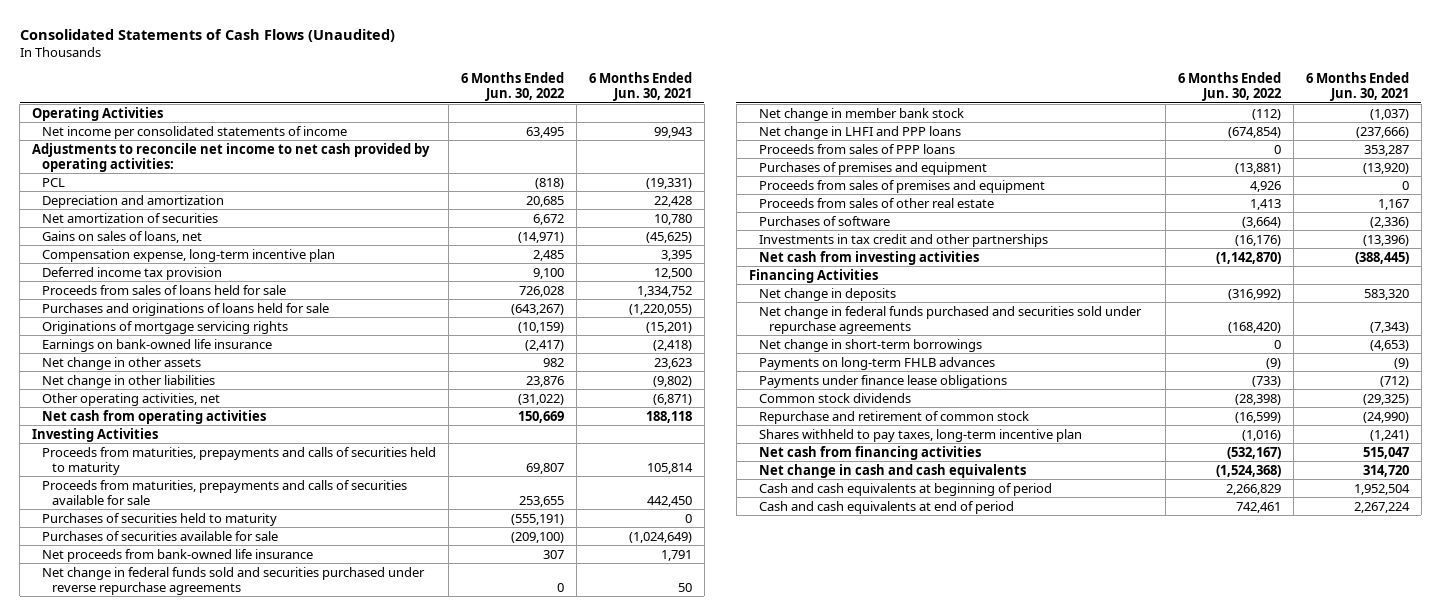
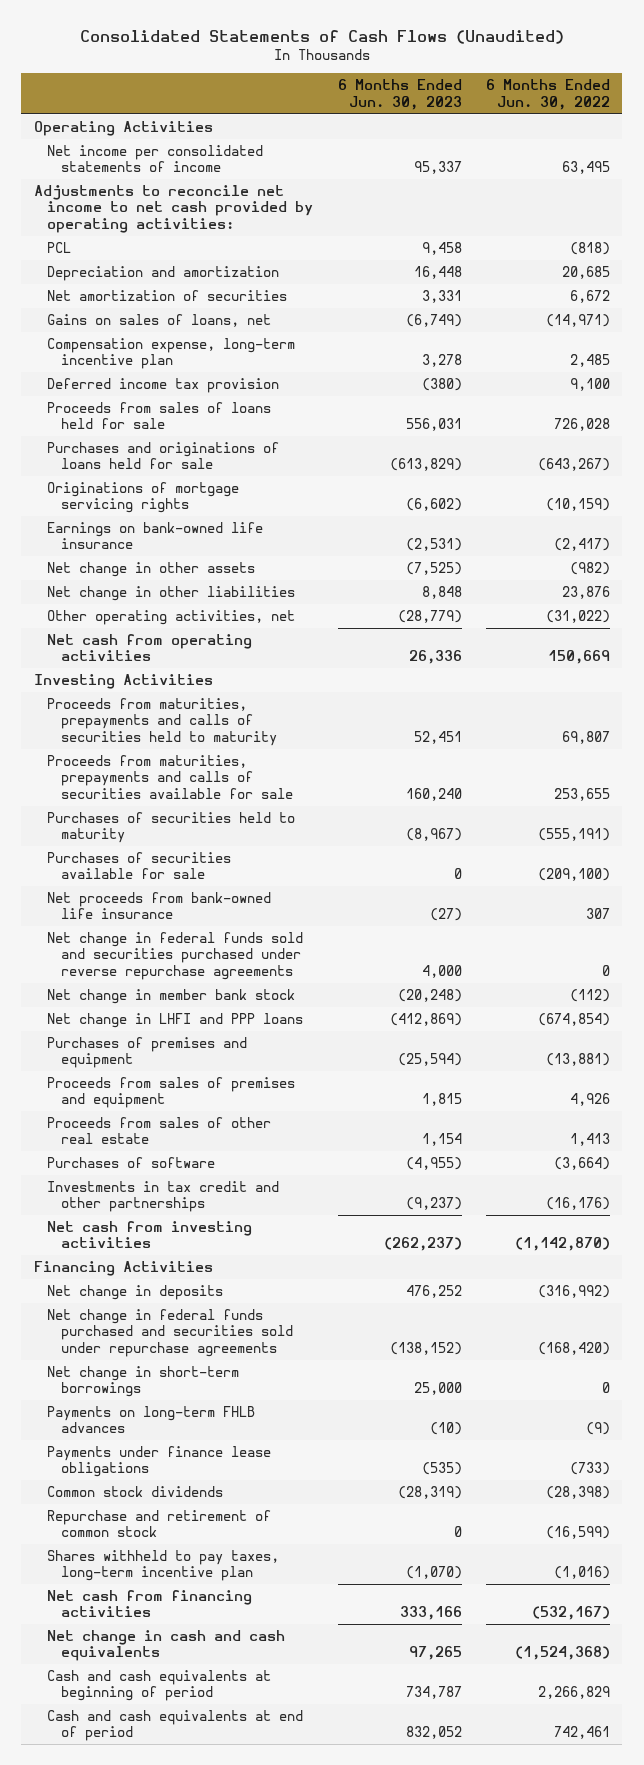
[588,72,692,102] 6 Months Ended Jun. 30, 2021 -> none
none -> [337,79,462,110] 6 Months Ended Jun. 30, 2023
[543,357,565,367] 982 -> [570,561,611,575] (982)
[758,143,955,154] Proceeds from sales of PPP loans -> none

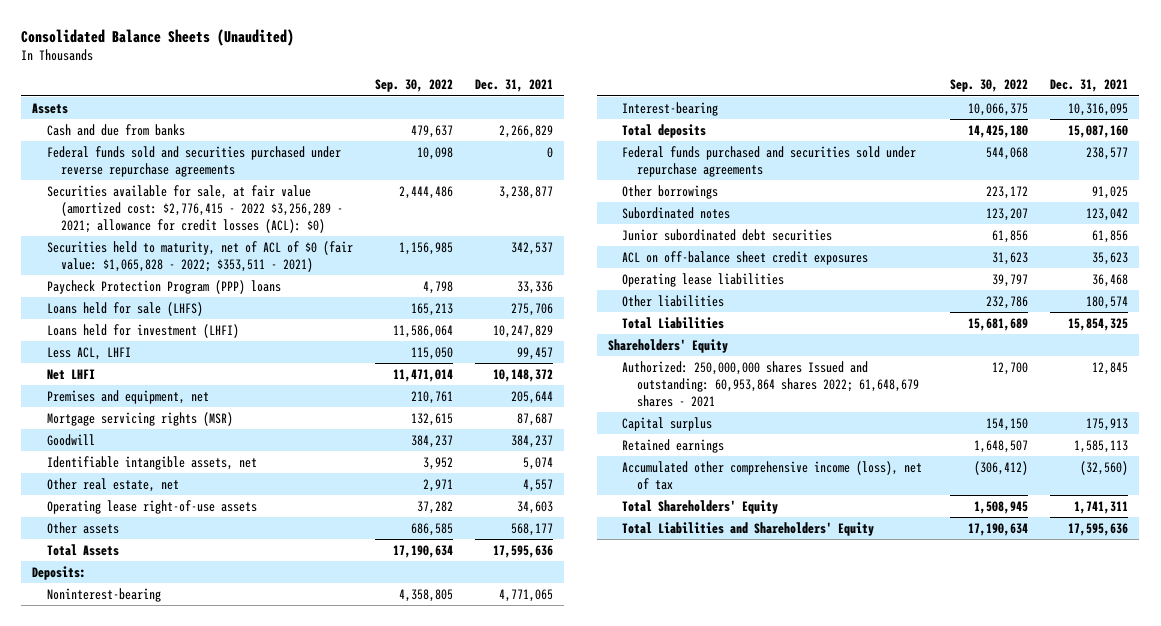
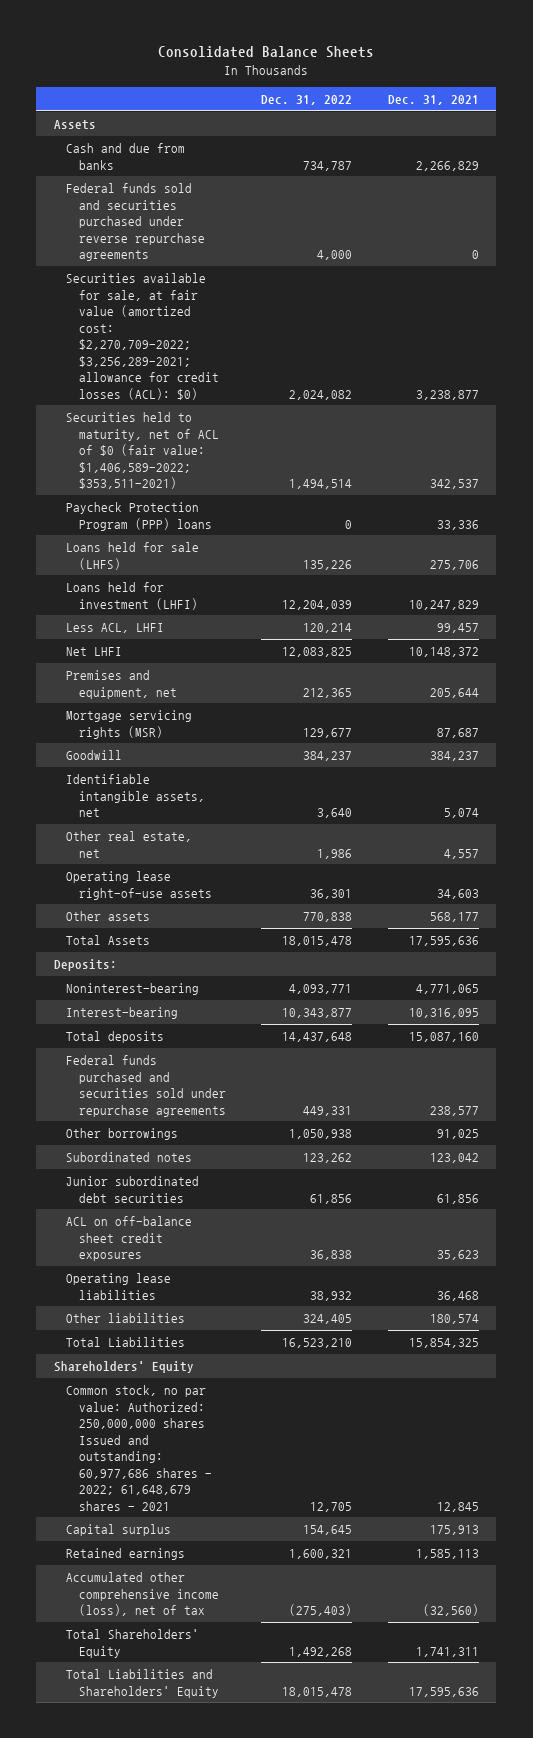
[21,29,295,47] Consolidated Balance Sheets (Unaudited) -> [158,46,375,59] Consolidated Balance Sheets
[374,79,453,93] Sep. 30, 2022 -> none
none -> [261,95,353,106] Dec. 31, 2022
[46,184,343,233] Securities available for sale, at fair value (amortized cost: $2,776,415 - 2022 $3,256,289 - 2021; allowance for credit losses (ACL): $0) -> [66,273,219,400] Securities available for sale, at fair value (amortized cost: $2,270,709-2022; $3,256,289-2021; allowance for credit losses (ACL): $0)
[46,240,353,272] Securities held to maturity, net of ACL of $0 (fair value: $1,065,828 - 2022; $353,511 - 2021) -> [66,412,219,490] Securities held to maturity, net of ACL of $0 (fair value: $1,406,589-2022; $353,511-2021)
[622,360,919,407] Authorized: 250,000,000 shares Issued and outstanding: 60,953,864 shares 2022; 61,648,679 shares - 2021 -> [66,1385,212,1511] Common stock, no par value: Authorized: 250,000,000 shares Issued and outstanding: 60,977,686 shares - 2022; 61,648,679 shares - 2021

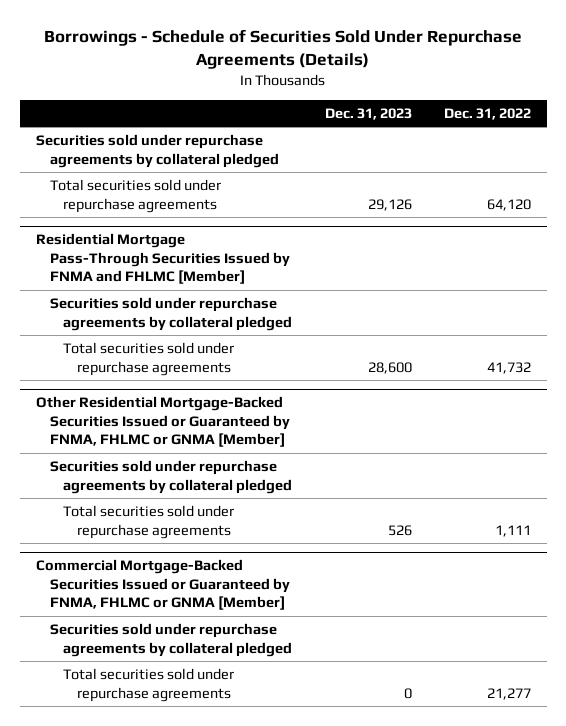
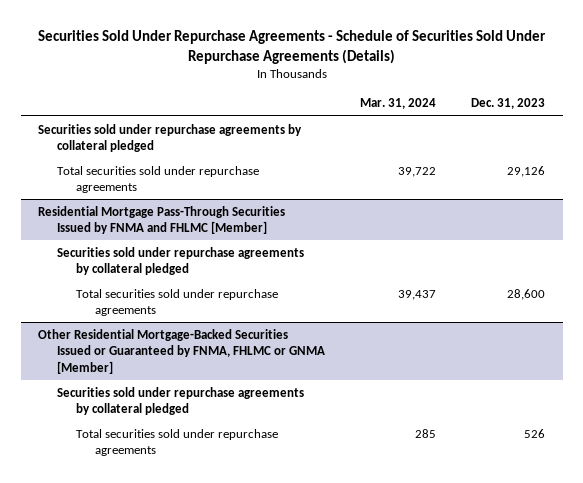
[44,29,523,70] Borrowings - Schedule of Securities Sold Under Repurchase Agreements (Details) -> [37,29,546,64] Securities Sold Under Repurchase Agreements - Schedule of Securities Sold Under Repurchase Agreements (Details)
[443,107,531,120] Dec. 31, 2022 -> none
none -> [360,98,437,110] Mar. 31, 2024
[35,559,290,611] Commercial Mortgage-Backed Securities Issued or Guaranteed by FNMA, FHLMC or GNMA [Member] -> none
[49,623,293,657] Securities sold under repurchase agreements by collateral pledged -> none
[63,668,235,702] Total securities sold under repurchase agreements -> none

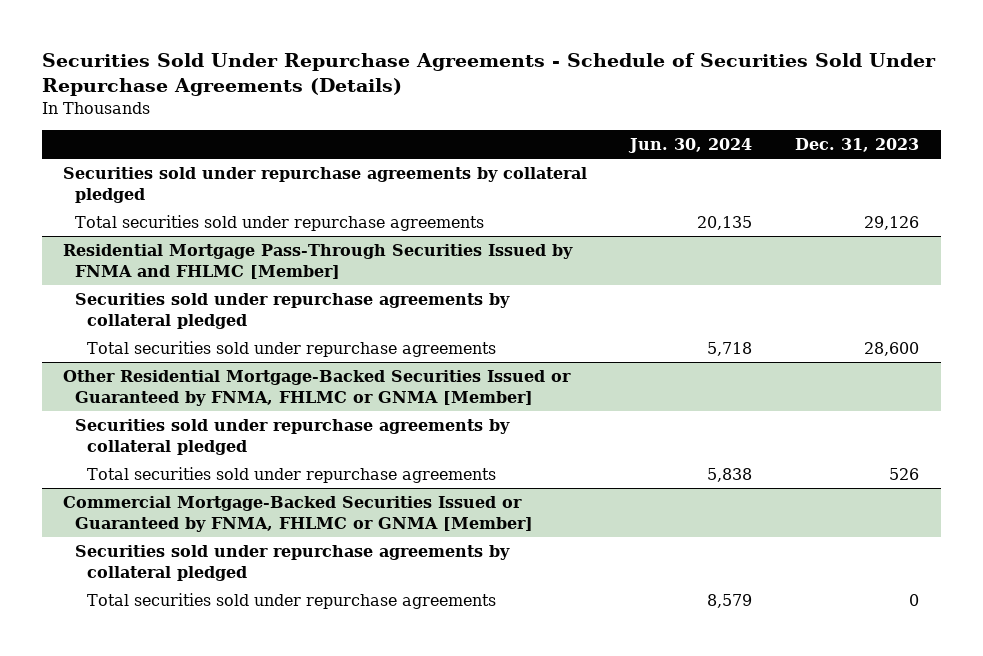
[360,98,437,110] Mar. 31, 2024 -> none
none -> [628,138,753,154] Jun. 30, 2024
none -> [63,496,534,532] Commercial Mortgage-Backed Securities Issued or Guaranteed by FNMA, FHLMC or GNMA [Member]
none -> [75,545,511,581] Securities sold under repurchase agreements by collateral pledged
none -> [87,593,497,610] Total securities sold under repurchase agreements

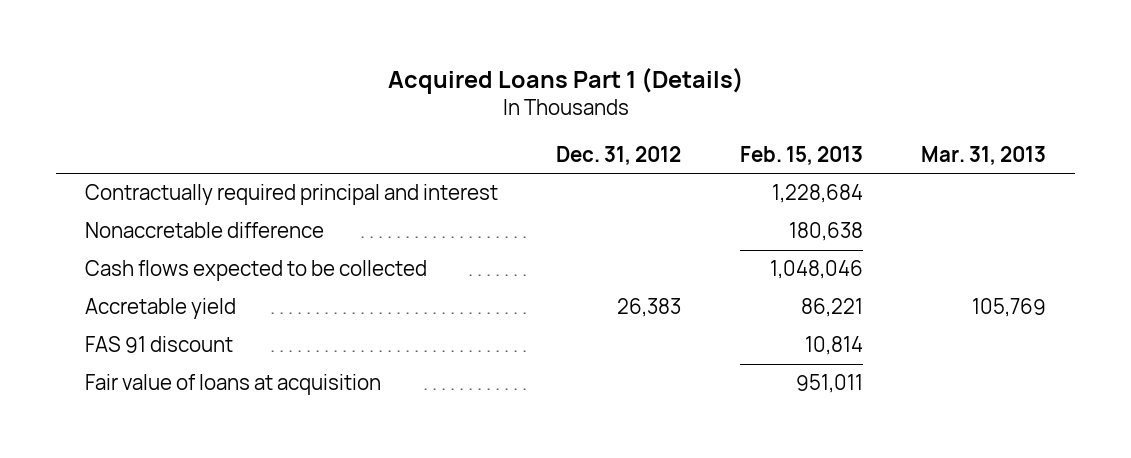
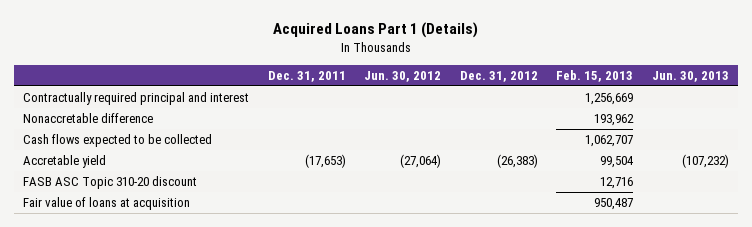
[921,145,1047,165] Mar. 31, 2013 -> none
none -> [267,70,346,82] Dec. 31, 2011
none -> [364,70,442,82] Jun. 30, 2012
none -> [651,70,729,82] Jun. 30, 2013
[85,336,234,354] FAS 91 discount -> none
[771,184,863,204] 1,228,684 -> [585,93,634,106] 1,256,669
[788,222,863,242] 180,638 -> [594,114,635,127] 193,962
[769,260,863,280] 1,048,046 -> [585,135,634,148] 1,062,707
[617,298,682,318] 26,383 -> [496,154,538,169] (26,383)
[800,298,863,318] 86,221 -> [600,156,635,169] 99,504
none -> [23,176,198,190] FASB ASC Topic 310-20 discount
[795,374,863,394] 951,011 -> [594,198,634,211] 950,487

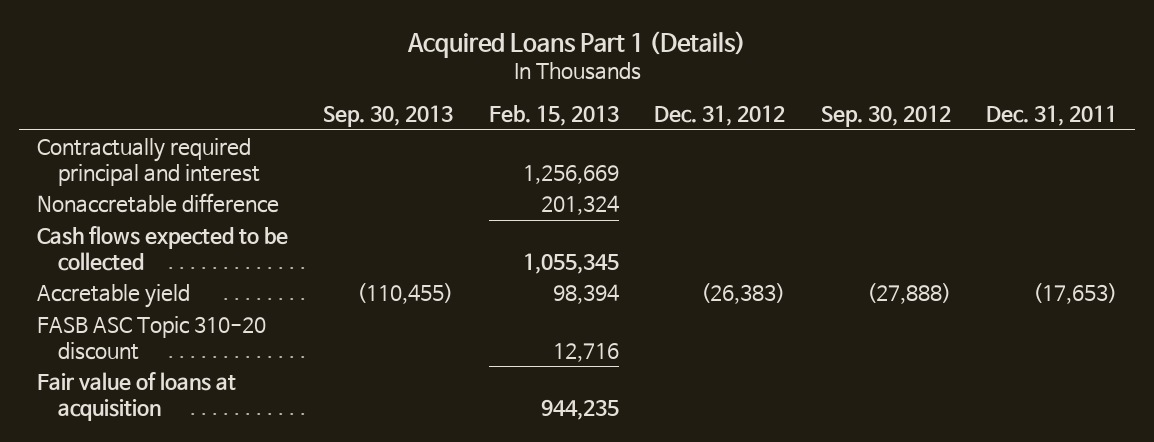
[364,70,442,82] Jun. 30, 2012 -> none
[651,70,729,82] Jun. 30, 2013 -> none
none -> [323,105,454,128] Sep. 30, 2013
none -> [820,105,951,128] Sep. 30, 2012
[594,114,635,127] 193,962 -> [540,195,619,216] 201,324
[585,135,634,148] 1,062,707 -> [522,252,619,274] 1,055,345
[600,156,635,169] 99,504 -> [552,284,619,305] 98,394
[594,198,634,211] 950,487 -> [540,398,619,420] 944,235

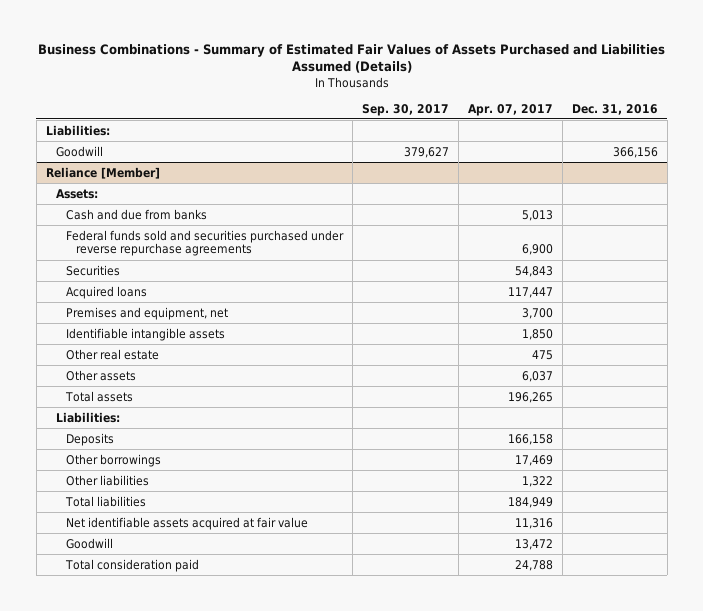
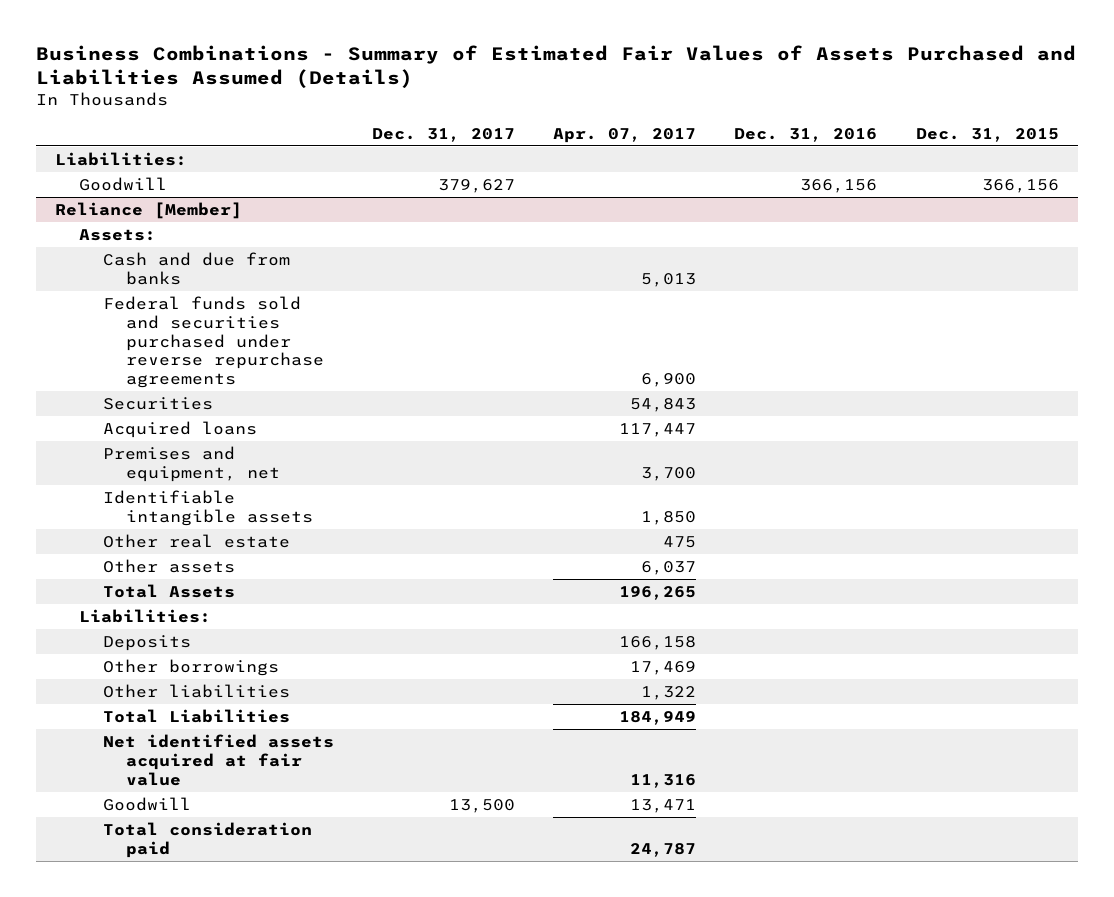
[361,103,449,116] Sep. 30, 2017 -> none
none -> [371,127,515,142] Dec. 31, 2017
none -> [915,127,1059,142] Dec. 31, 2015
[64,390,133,402] Total assets -> [102,584,235,599] Total Assets
[64,495,146,507] Total liabilities -> [102,709,290,724] Total Liabilities
[65,516,308,530] Net identifiable assets acquired at fair value -> [102,734,334,786] Net identified assets acquired at fair value
[514,538,553,550] 13,472 -> [630,799,697,814] 13,471
[514,559,553,571] 24,788 -> [630,842,697,857] 24,787

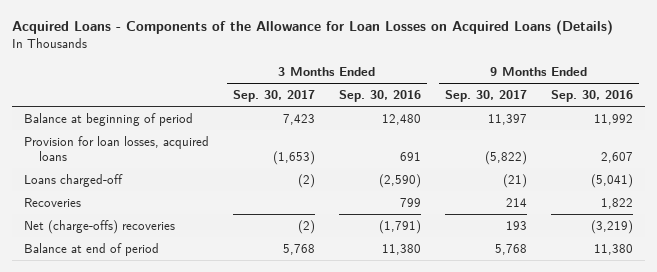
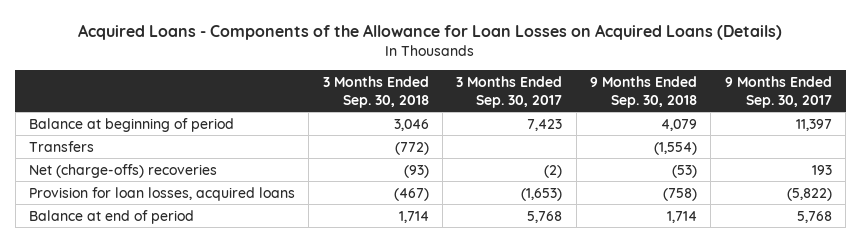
[338,90,421,103] Sep. 30, 2016 -> none
[550,90,633,103] Sep. 30, 2016 -> none
none -> [322,76,429,108] 3 Months Ended Sep. 30, 2018
none -> [590,76,698,108] 9 Months Ended Sep. 30, 2018
[24,173,124,187] Loans charged-off -> none
[24,197,82,207] Recoveries -> none
none -> [29,140,95,152] Transfers
[24,135,210,161] Provision for loan losses, acquired loans -> [29,186,296,201] Provision for loan losses, acquired loans

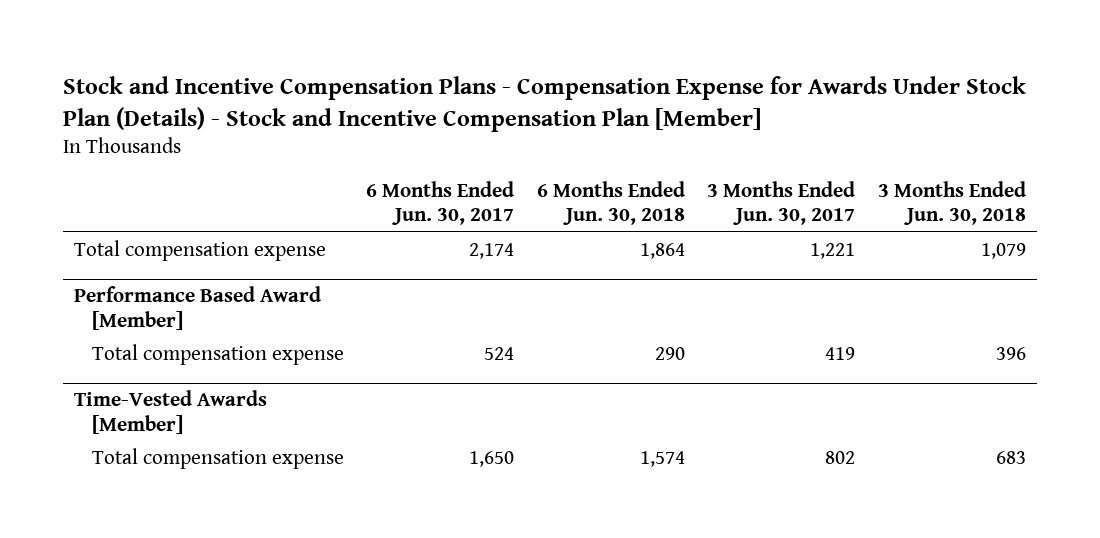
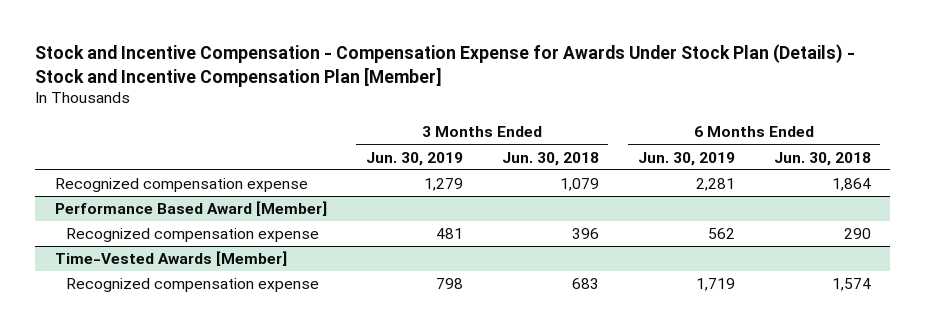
[62,76,1026,132] Stock and Incentive Compensation Plans - Compensation Expense for Awards Under Stock Plan (Details) - Stock and Incentive Compensation Plan [Member] -> [35,43,856,87] Stock and Incentive Compensation - Compensation Expense for Awards Under Stock Plan (Details) - Stock and Incentive Compensation Plan [Member]
[366,180,515,225] 6 Months Ended Jun. 30, 2017 -> none
[707,180,856,225] 3 Months Ended Jun. 30, 2017 -> none
none -> [365,151,463,166] Jun. 30, 2019
none -> [637,151,735,166] Jun. 30, 2019
[74,240,327,262] Total compensation expense -> [54,178,308,193] Recognized compensation expense
[91,344,344,366] Total compensation expense -> [65,228,319,243] Recognized compensation expense
[91,448,344,470] Total compensation expense -> [65,278,319,293] Recognized compensation expense

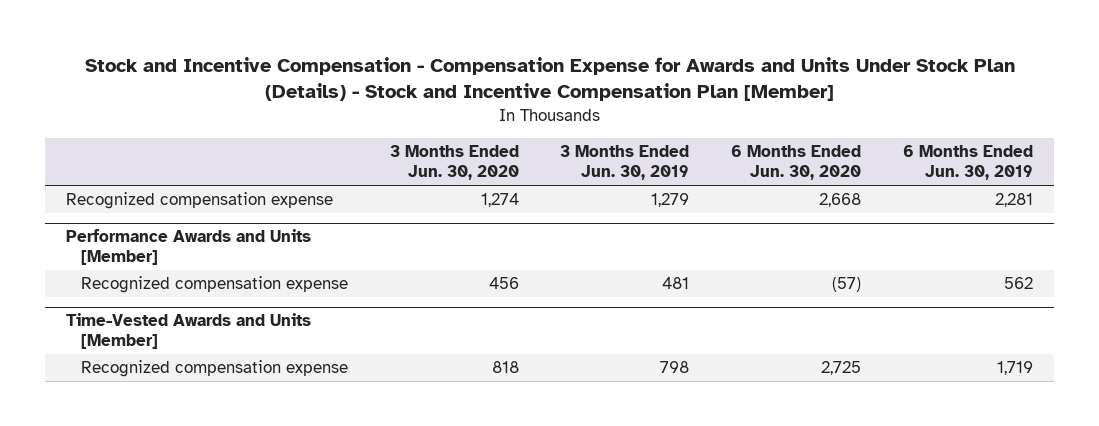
[35,43,856,87] Stock and Incentive Compensation - Compensation Expense for Awards Under Stock Plan (Details) - Stock and Incentive Compensation Plan [Member] -> [84,56,1015,102] Stock and Incentive Compensation - Compensation Expense for Awards and Units Under Stock Plan (Details) - Stock and Incentive Compensation Plan [Member]
[501,151,599,166] Jun. 30, 2018 -> none
[773,151,871,166] Jun. 30, 2018 -> none
none -> [389,145,519,181] 3 Months Ended Jun. 30, 2020
none -> [731,145,862,181] 6 Months Ended Jun. 30, 2020
[54,201,327,217] Performance Based Award [Member] -> [66,229,312,266] Performance Awards and Units [Member]
[54,251,287,267] Time-Vested Awards [Member] -> [66,313,312,350] Time-Vested Awards and Units [Member]

